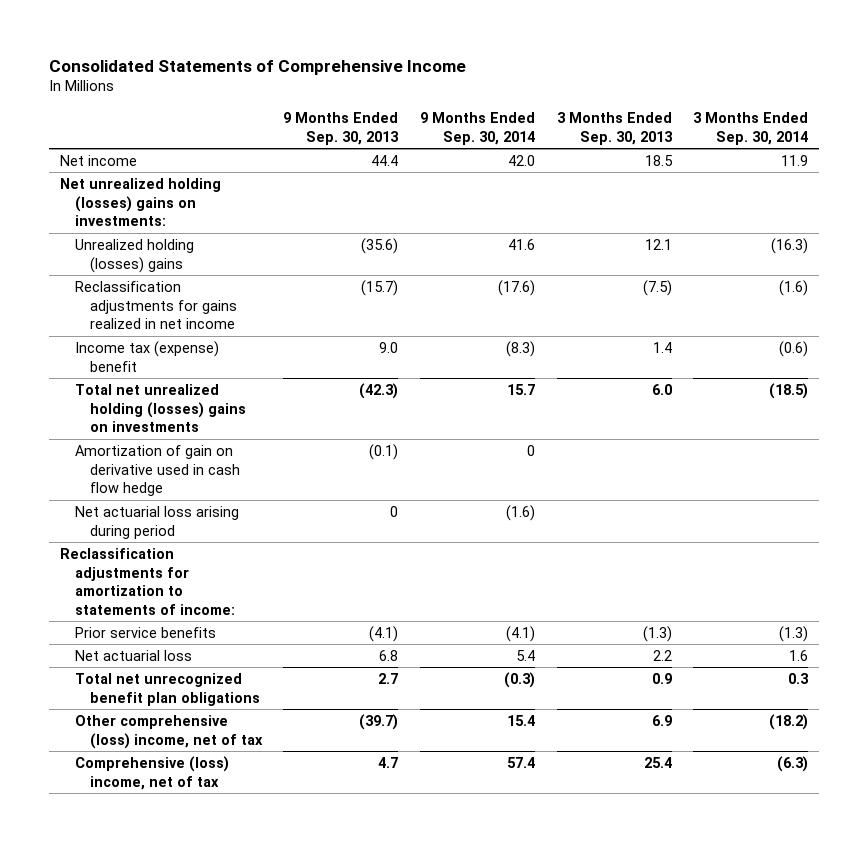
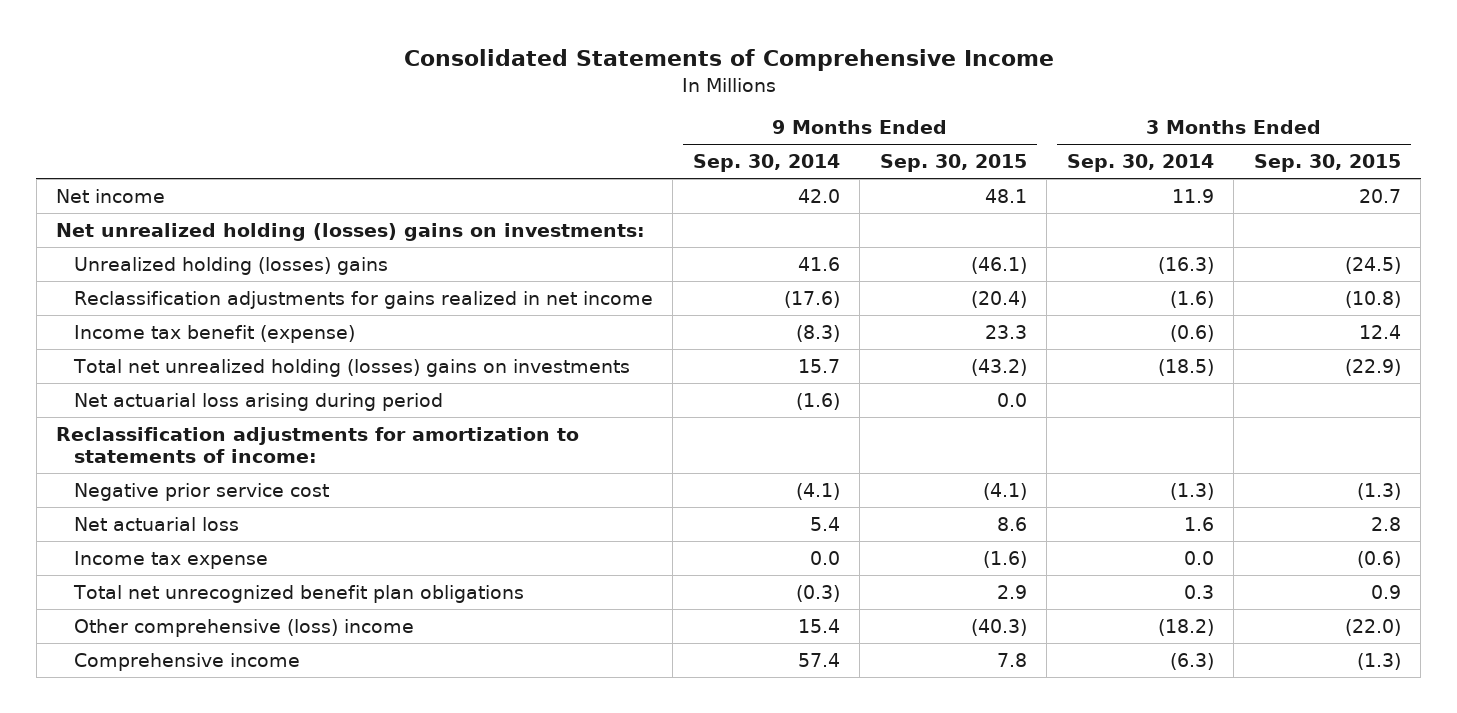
[283,112,400,145] 9 Months Ended Sep. 30, 2013 -> none
[556,112,673,145] 3 Months Ended Sep. 30, 2013 -> none
none -> [879,154,1027,173] Sep. 30, 2015
none -> [1253,154,1401,173] Sep. 30, 2015
[74,340,219,372] Income tax (expense) benefit -> [73,324,355,343] Income tax benefit (expense)
[74,444,240,497] Amortization of gain on derivative used in cash flow hedge -> none
[74,626,216,638] Prior service benefits -> [73,482,329,501] Negative prior service cost
none -> [73,550,268,569] Income tax expense
[74,714,263,749] Other comprehensive (loss) income, net of tax -> [73,618,414,637] Other comprehensive (loss) income
[74,755,229,790] Comprehensive (loss) income, net of tax -> [73,652,300,671] Comprehensive income

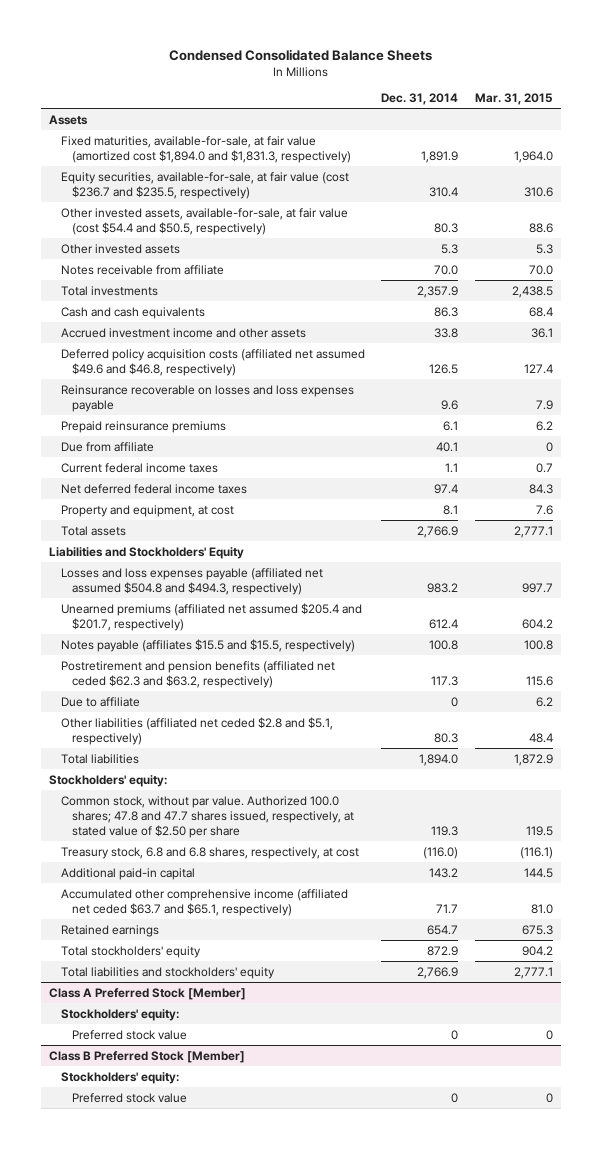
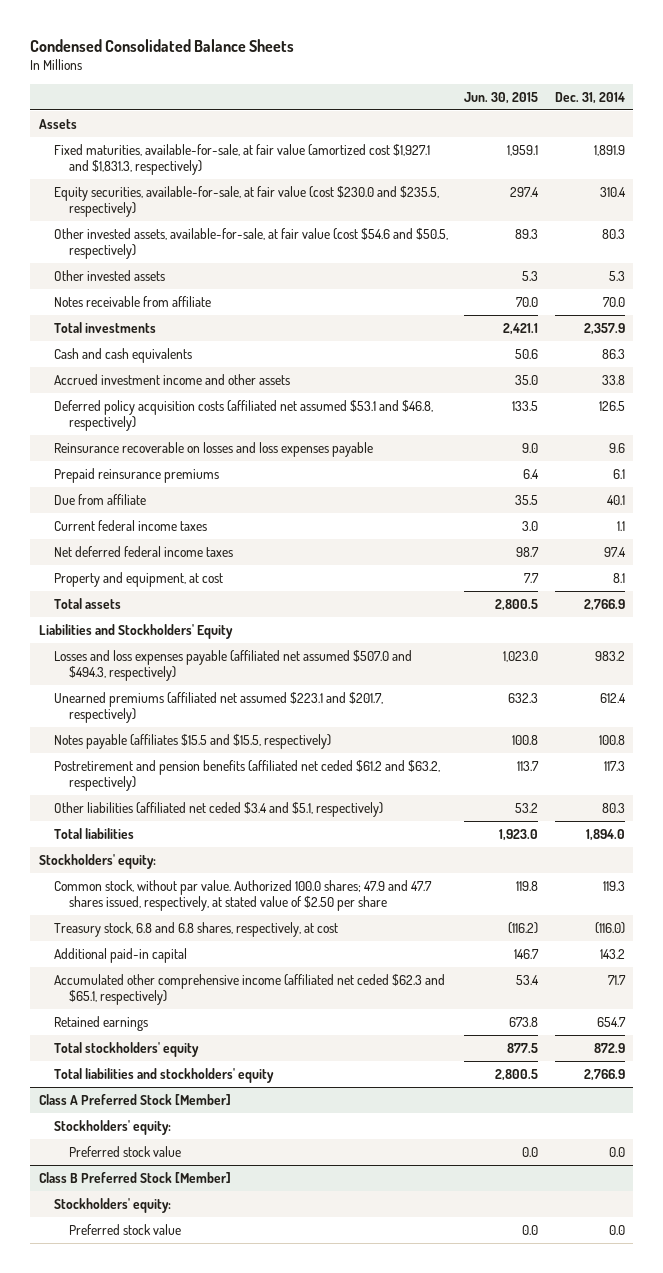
[474,92,553,105] Mar. 31, 2015 -> none
none -> [464,91,539,104] Jun. 30, 2015
[60,135,351,163] Fixed maturities, available-for-sale, at fair value (amortized cost $1,894.0 and $1,831.3, respectively) -> [53,143,430,175] Fixed maturities, available-for-sale, at fair value (amortized cost $1,927.1 and $1,831.3, respectively)
[60,171,349,199] Equity securities, available-for-sale, at fair value (cost $236.7 and $235.5, respectively) -> [53,185,439,217] Equity securities, available-for-sale, at fair value (cost $230.0 and $235.5, respectively)
[60,207,348,235] Other invested assets, available-for-sale, at fair value (cost $54.4 and $50.5, respectively) -> [53,227,448,259] Other invested assets, available-for-sale, at fair value (cost $54.6 and $50.5, respectively)
[60,348,365,376] Deferred policy acquisition costs (affiliated net assumed $49.6 and $46.8, respectively) -> [53,399,433,431] Deferred policy acquisition costs (affiliated net assumed $53.1 and $46.8, respectively)
[60,567,323,595] Losses and loss expenses payable (affiliated net assumed $504.8 and $494.3, respectively) -> [53,649,412,681] Losses and loss expenses payable (affiliated net assumed $507.0 and $494.3, respectively)
[60,602,362,631] Unearned premiums (affiliated net assumed $205.4 and $201.7, respectively) -> [53,691,383,723] Unearned premiums (affiliated net assumed $223.1 and $201.7, respectively)
[60,696,140,707] Due to affiliate -> none
[60,660,335,688] Postretirement and pension benefits (affiliated net ceded $62.3 and $63.2, respectively) -> [53,759,440,791] Postretirement and pension benefits (affiliated net ceded $61.2 and $63.2, respectively)
[60,716,333,745] Other liabilities (affiliated net ceded $2.8 and $5.1, respectively) -> [53,801,383,817] Other liabilities (affiliated net ceded $3.4 and $5.1, respectively)
[60,795,354,839] Common stock, without par value. Authorized 100.0 shares; 47.8 and 47.7 shares issued, respectively, at stated value of $2.50 per share -> [53,879,432,911] Common stock, without par value. Authorized 100.0 shares; 47.9 and 47.7 shares issued, respectively, at stated value of $2.50 per share
[60,888,348,916] Accumulated other comprehensive income (affiliated net ceded $63.7 and $65.1, respectively) -> [53,973,445,1005] Accumulated other comprehensive income (affiliated net ceded $62.3 and $65.1, respectively)
[451,1029,459,1040] 0 -> [608,1146,625,1157] 0.0
[451,1092,459,1103] 0 -> [608,1224,625,1235] 0.0

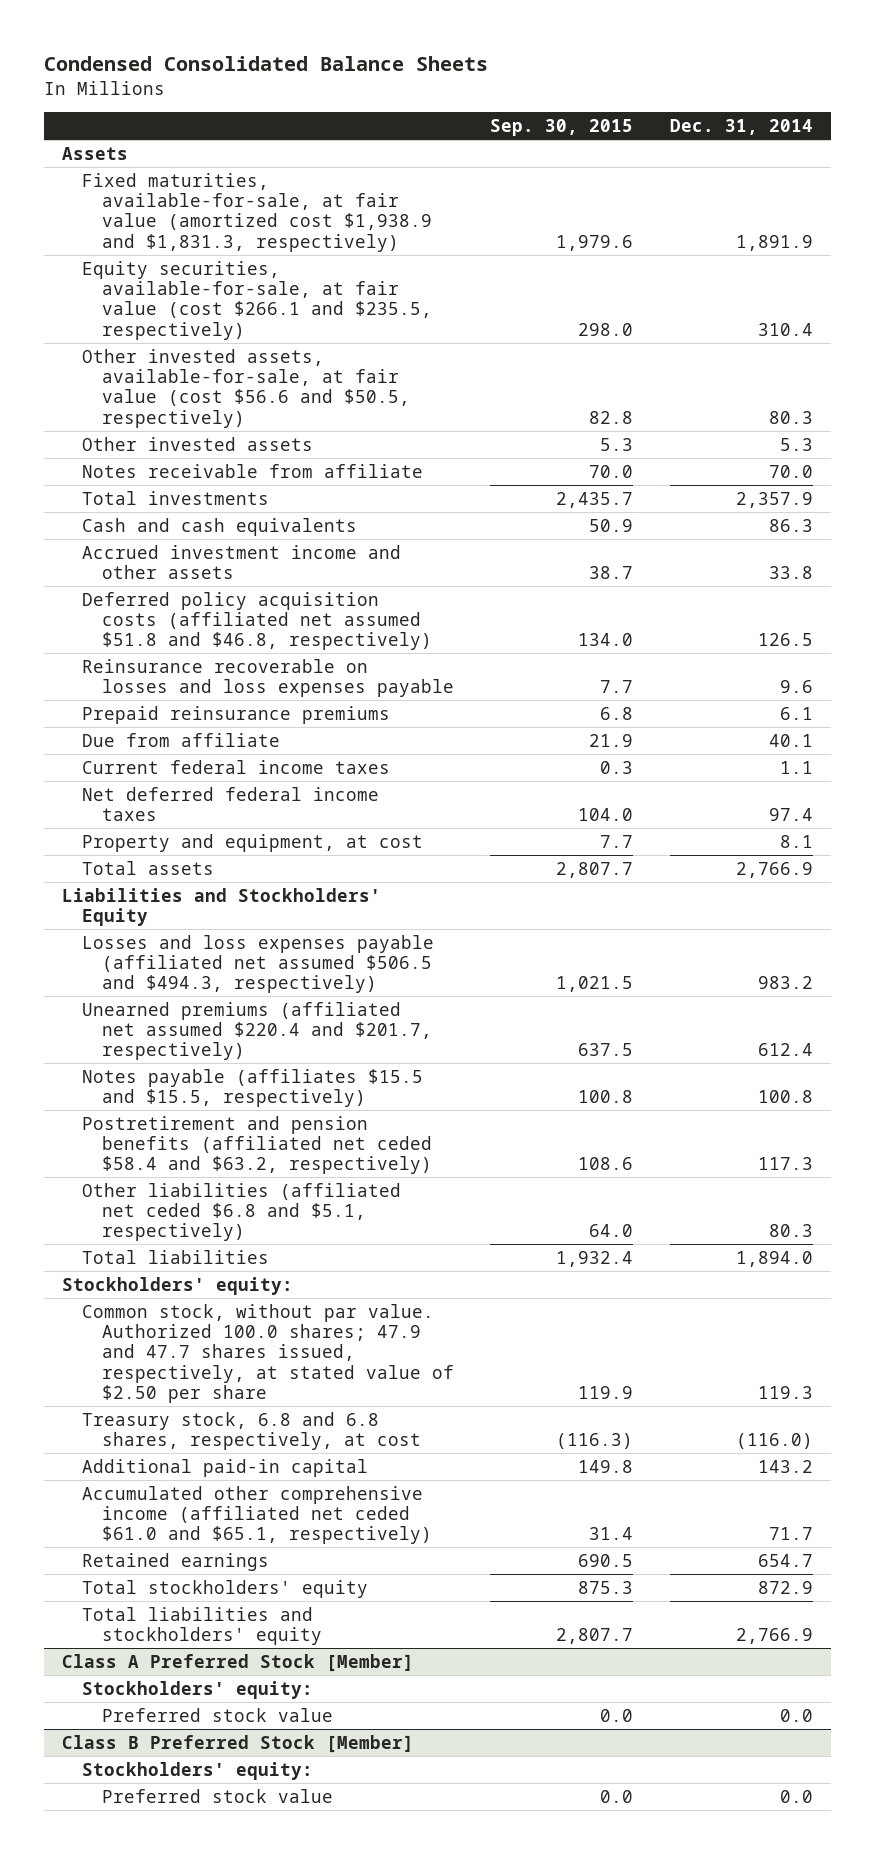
[464,91,539,104] Jun. 30, 2015 -> none
none -> [490,119,634,137] Sep. 30, 2015
[53,143,430,175] Fixed maturities, available-for-sale, at fair value (amortized cost $1,927.1 and $1,831.3, respectively) -> [81,172,432,252] Fixed maturities, available-for-sale, at fair value (amortized cost $1,938.9 and $1,831.3, respectively)
[53,185,439,217] Equity securities, available-for-sale, at fair value (cost $230.0 and $235.5, respectively) -> [81,260,432,340] Equity securities, available-for-sale, at fair value (cost $266.1 and $235.5, respectively)
[53,227,448,259] Other invested assets, available-for-sale, at fair value (cost $54.6 and $50.5, respectively) -> [81,348,410,428] Other invested assets, available-for-sale, at fair value (cost $56.6 and $50.5, respectively)
[53,399,433,431] Deferred policy acquisition costs (affiliated net assumed $53.1 and $46.8, respectively) -> [81,591,432,651] Deferred policy acquisition costs (affiliated net assumed $51.8 and $46.8, respectively)
[53,649,412,681] Losses and loss expenses payable (affiliated net assumed $507.0 and $494.3, respectively) -> [81,934,434,994] Losses and loss expenses payable (affiliated net assumed $506.5 and $494.3, respectively)
[53,691,383,723] Unearned premiums (affiliated net assumed $223.1 and $201.7, respectively) -> [81,1001,432,1061] Unearned premiums (affiliated net assumed $220.4 and $201.7, respectively)
[53,759,440,791] Postretirement and pension benefits (affiliated net ceded $61.2 and $63.2, respectively) -> [81,1115,432,1175] Postretirement and pension benefits (affiliated net ceded $58.4 and $63.2, respectively)
[53,801,383,817] Other liabilities (affiliated net ceded $3.4 and $5.1, respectively) -> [81,1182,401,1242] Other liabilities (affiliated net ceded $6.8 and $5.1, respectively)
[53,973,445,1005] Accumulated other comprehensive income (affiliated net ceded $62.3 and $65.1, respectively) -> [81,1485,432,1545] Accumulated other comprehensive income (affiliated net ceded $61.0 and $65.1, respectively)

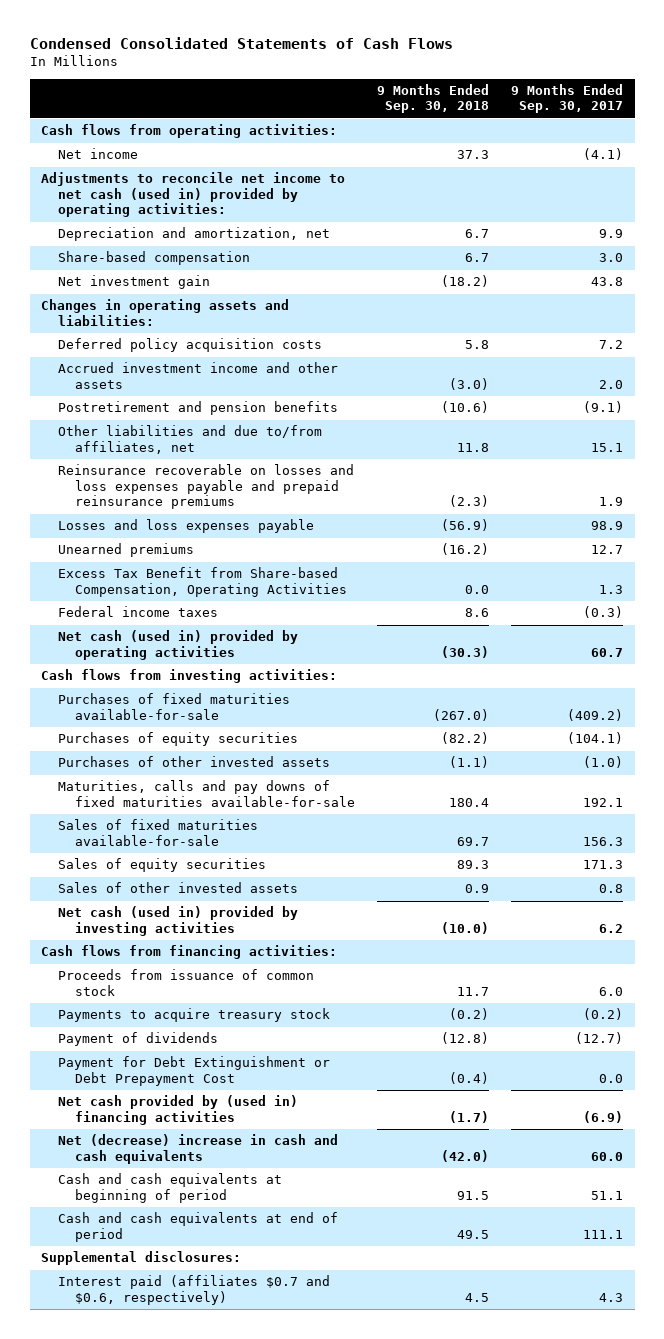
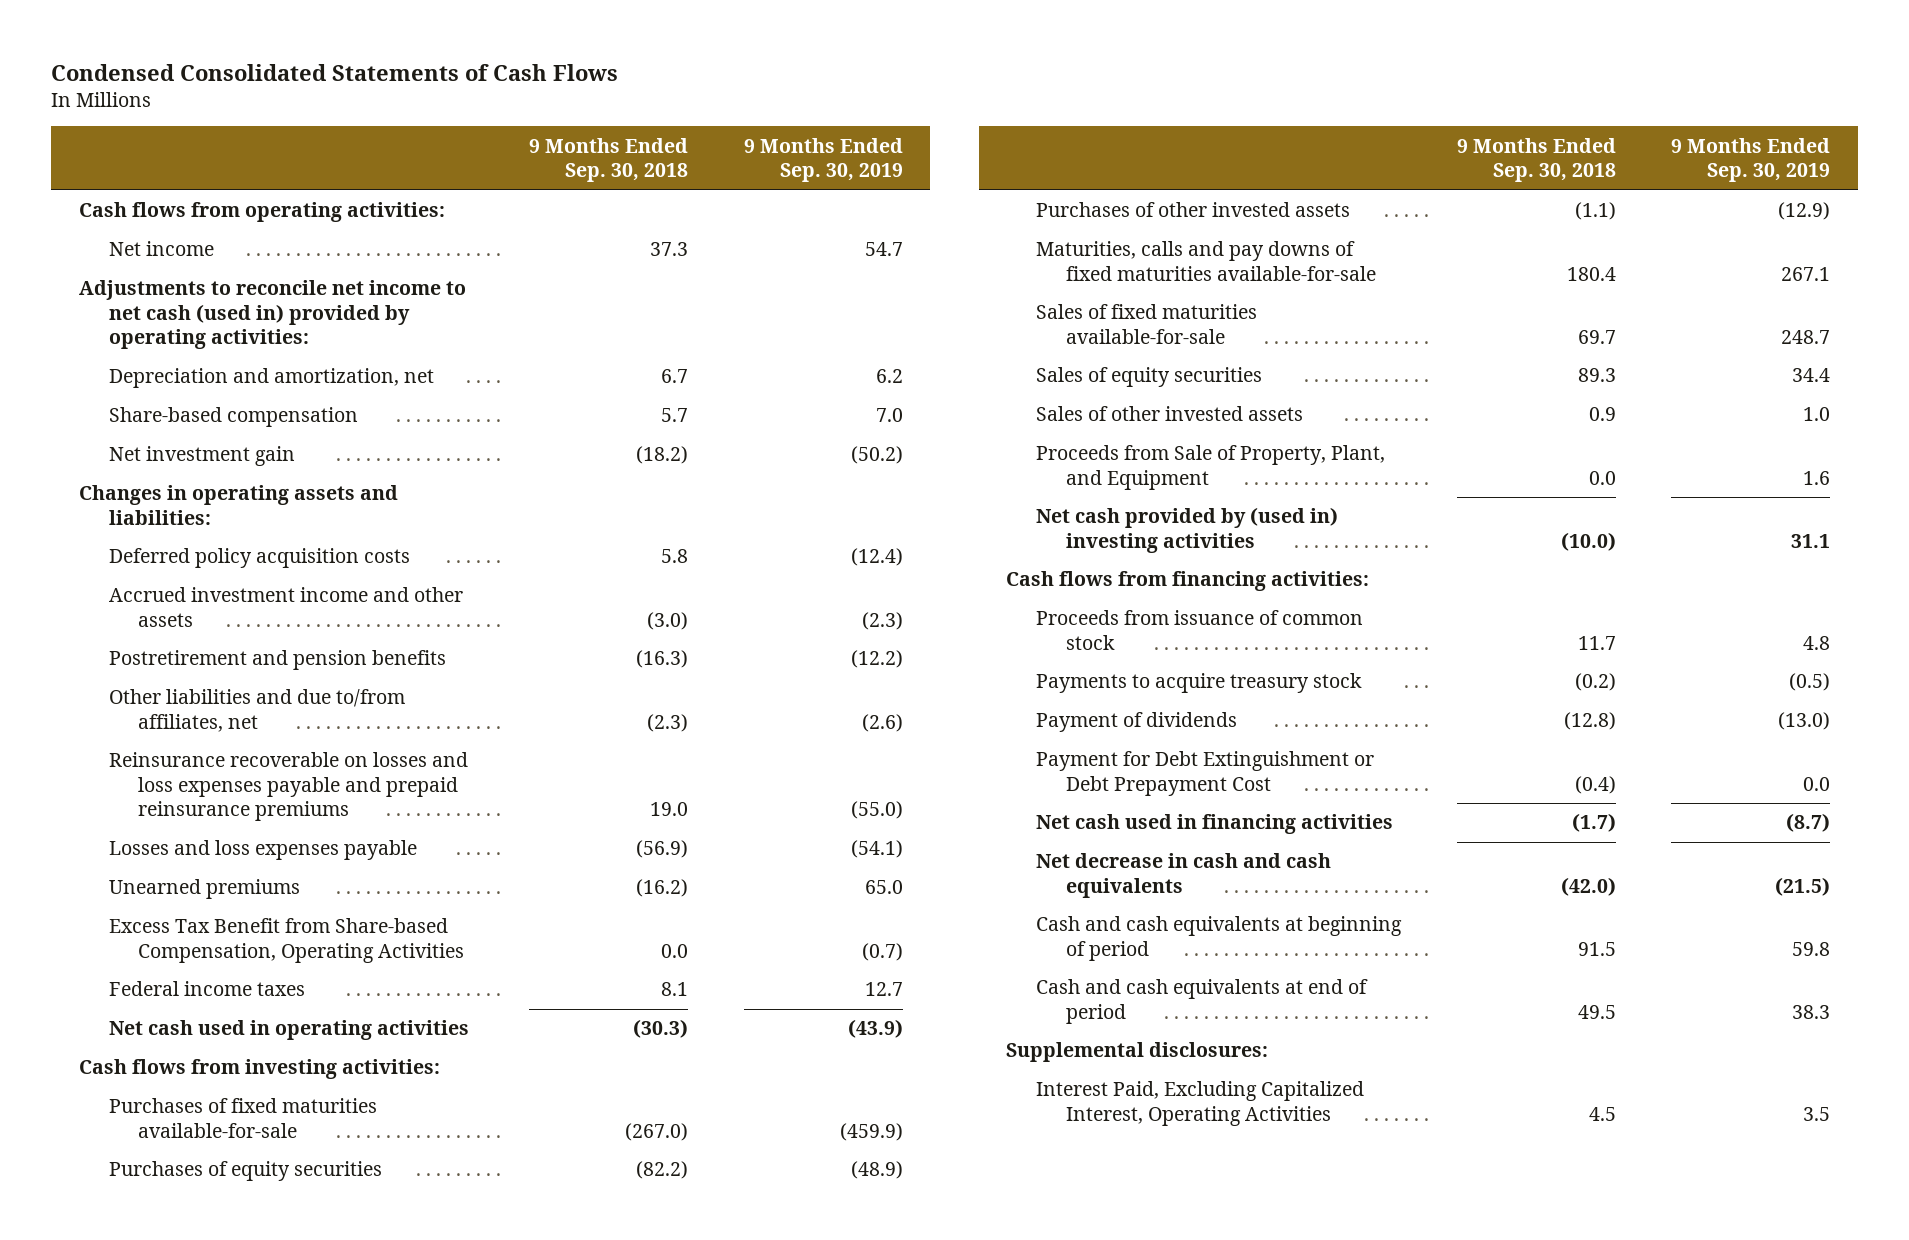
[511,84,624,114] 9 Months Ended Sep. 30, 2017 -> none
none -> [743,137,903,183] 9 Months Ended Sep. 30, 2019
[465,253,490,263] 6.7 -> [661,408,689,423] 5.7
[441,401,490,414] (10.6) -> [636,650,689,669] (16.3)
[457,442,490,452] 11.8 -> [647,713,689,732] (2.3)
[449,495,490,508] (2.3) -> [650,802,689,817] 19.0
[465,608,490,618] 8.6 -> [661,982,689,997] 8.1
[57,630,298,660] Net cash (used in) provided by operating activities -> [108,1020,469,1041] Net cash used in operating activities
none -> [1036,445,1386,490] Proceeds from Sale of Property, Plant, and Equipment
[57,906,298,936] Net cash (used in) provided by investing activities -> [1036,507,1339,553] Net cash provided by (used in) investing activities
[57,1095,298,1125] Net cash provided by (used in) financing activities -> [1036,814,1394,835] Net cash used in financing activities
[57,1134,338,1164] Net (decrease) increase in cash and cash equivalents -> [1036,853,1332,898] Net decrease in cash and cash equivalents
[57,1275,330,1305] Interest paid (affiliates $0.7 and $0.6, respectively) -> none
none -> [1036,1081,1365,1126] Interest Paid, Excluding Capitalized Interest, Operating Activities

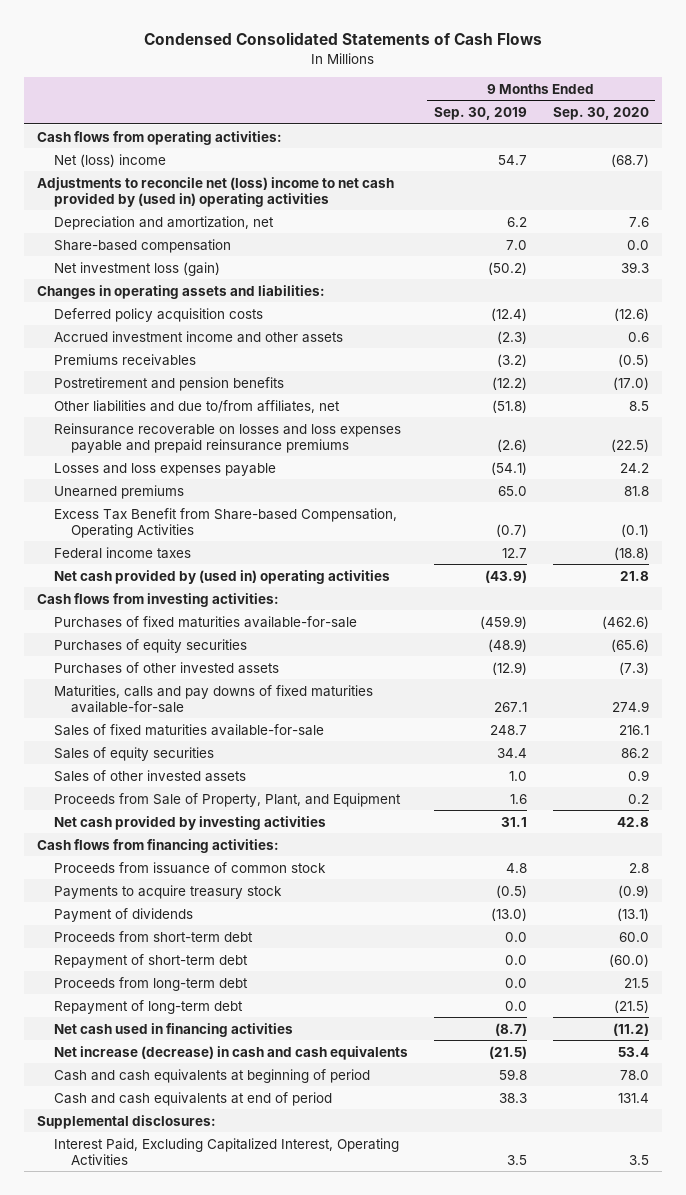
[529,137,689,183] 9 Months Ended Sep. 30, 2018 -> none
none -> [552,107,649,121] Sep. 30, 2020
[108,241,214,257] Net income -> [53,153,166,167] Net (loss) income
[78,280,466,350] Adjustments to reconcile net income to net cash (used in) provided by operating activities: -> [37,176,395,207] Adjustments to reconcile net (loss) income to net cash provided by (used in) operating activities
[108,446,295,467] Net investment gain -> [53,261,220,276] Net investment loss (gain)
none -> [53,353,196,366] Premiums receivables
[861,713,903,732] (2.6) -> [491,399,527,413] (51.8)
[850,801,903,820] (55.0) -> [496,438,527,452] (2.6)
[108,1020,469,1041] Net cash used in operating activities -> [53,569,390,584] Net cash provided by (used in) operating activities
[1036,507,1339,553] Net cash provided by (used in) investing activities -> [53,815,326,830] Net cash provided by investing activities
[1036,751,1375,796] Payment for Debt Extinguishment or Debt Prepayment Cost -> none
none -> [53,930,253,942] Proceeds from short-term debt
none -> [53,953,248,968] Repayment of short-term debt
none -> [53,976,248,991] Proceeds from long-term debt
none -> [53,999,243,1014] Repayment of long-term debt
[1036,853,1332,898] Net decrease in cash and cash equivalents -> [53,1045,408,1060] Net increase (decrease) in cash and cash equivalents

